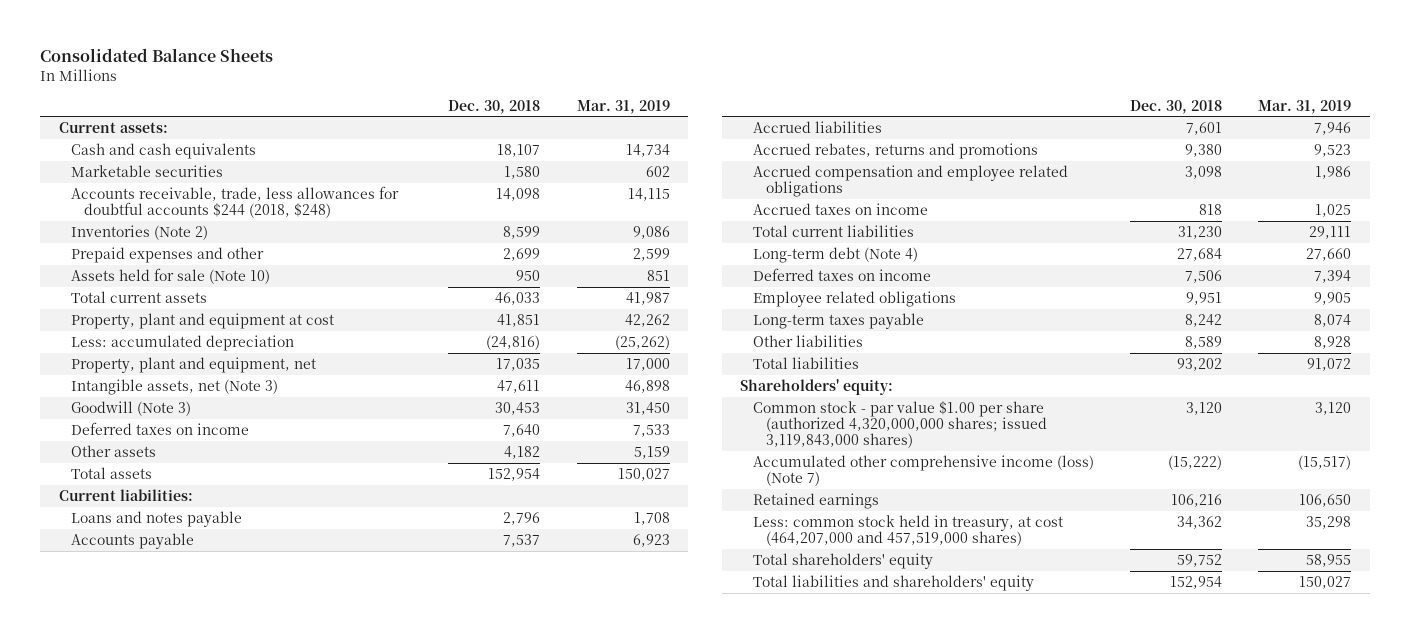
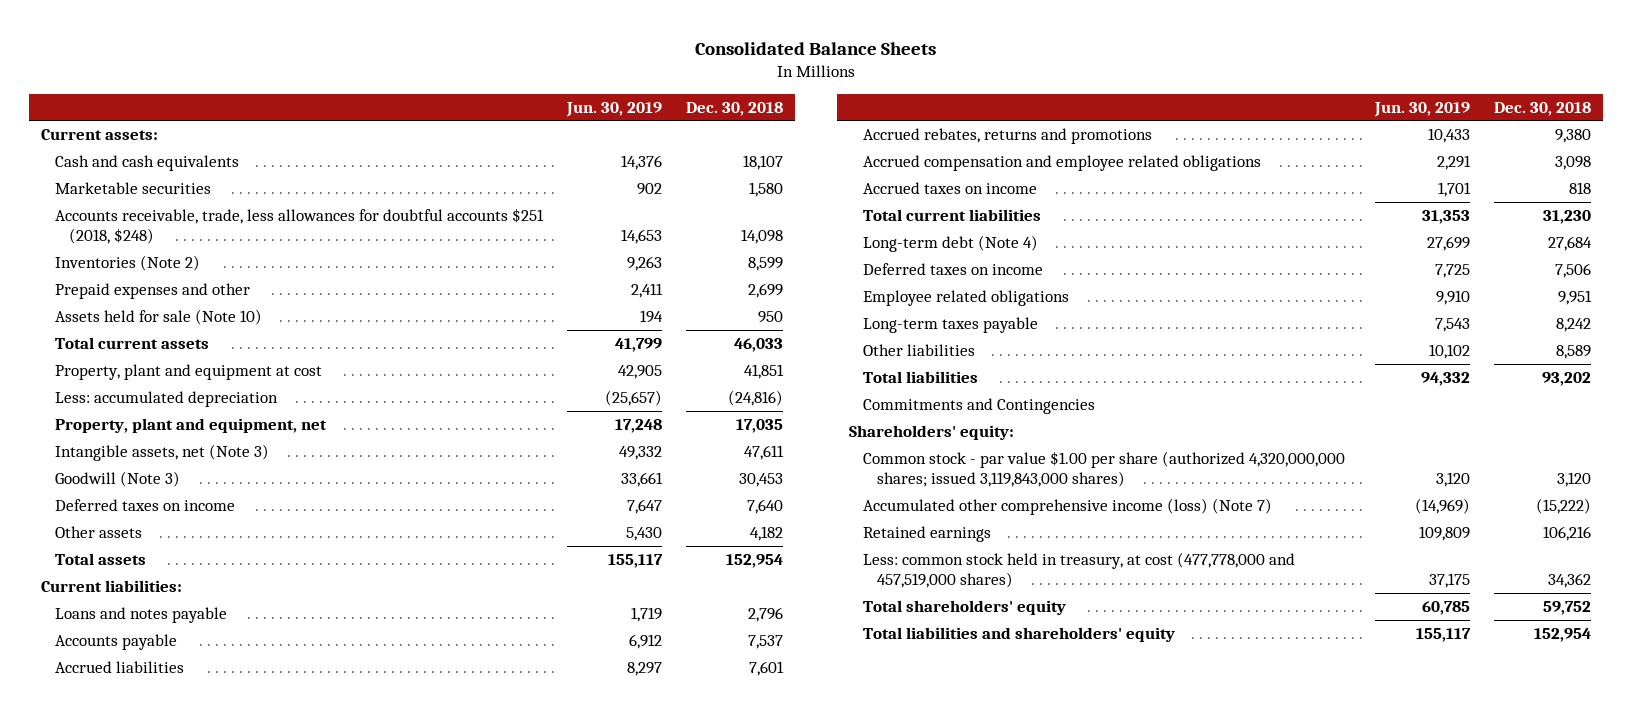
[576,99,670,114] Mar. 31, 2019 -> none
none -> [565,101,662,117] Jun. 30, 2019
[71,185,400,219] Accounts receivable, trade, less allowances for doubtful accounts $244 (2018, $248) -> [54,207,544,244] Accounts receivable, trade, less allowances for doubtful accounts $251 (2018, $248)
none -> [862,397,1095,414] Commitments and Contingencies
[753,514,1064,547] Less: common stock held in treasury, at cost (464,207,000 and 457,519,000 shares) -> [862,551,1295,588] Less: common stock held in treasury, at cost (477,778,000 and 457,519,000 shares)

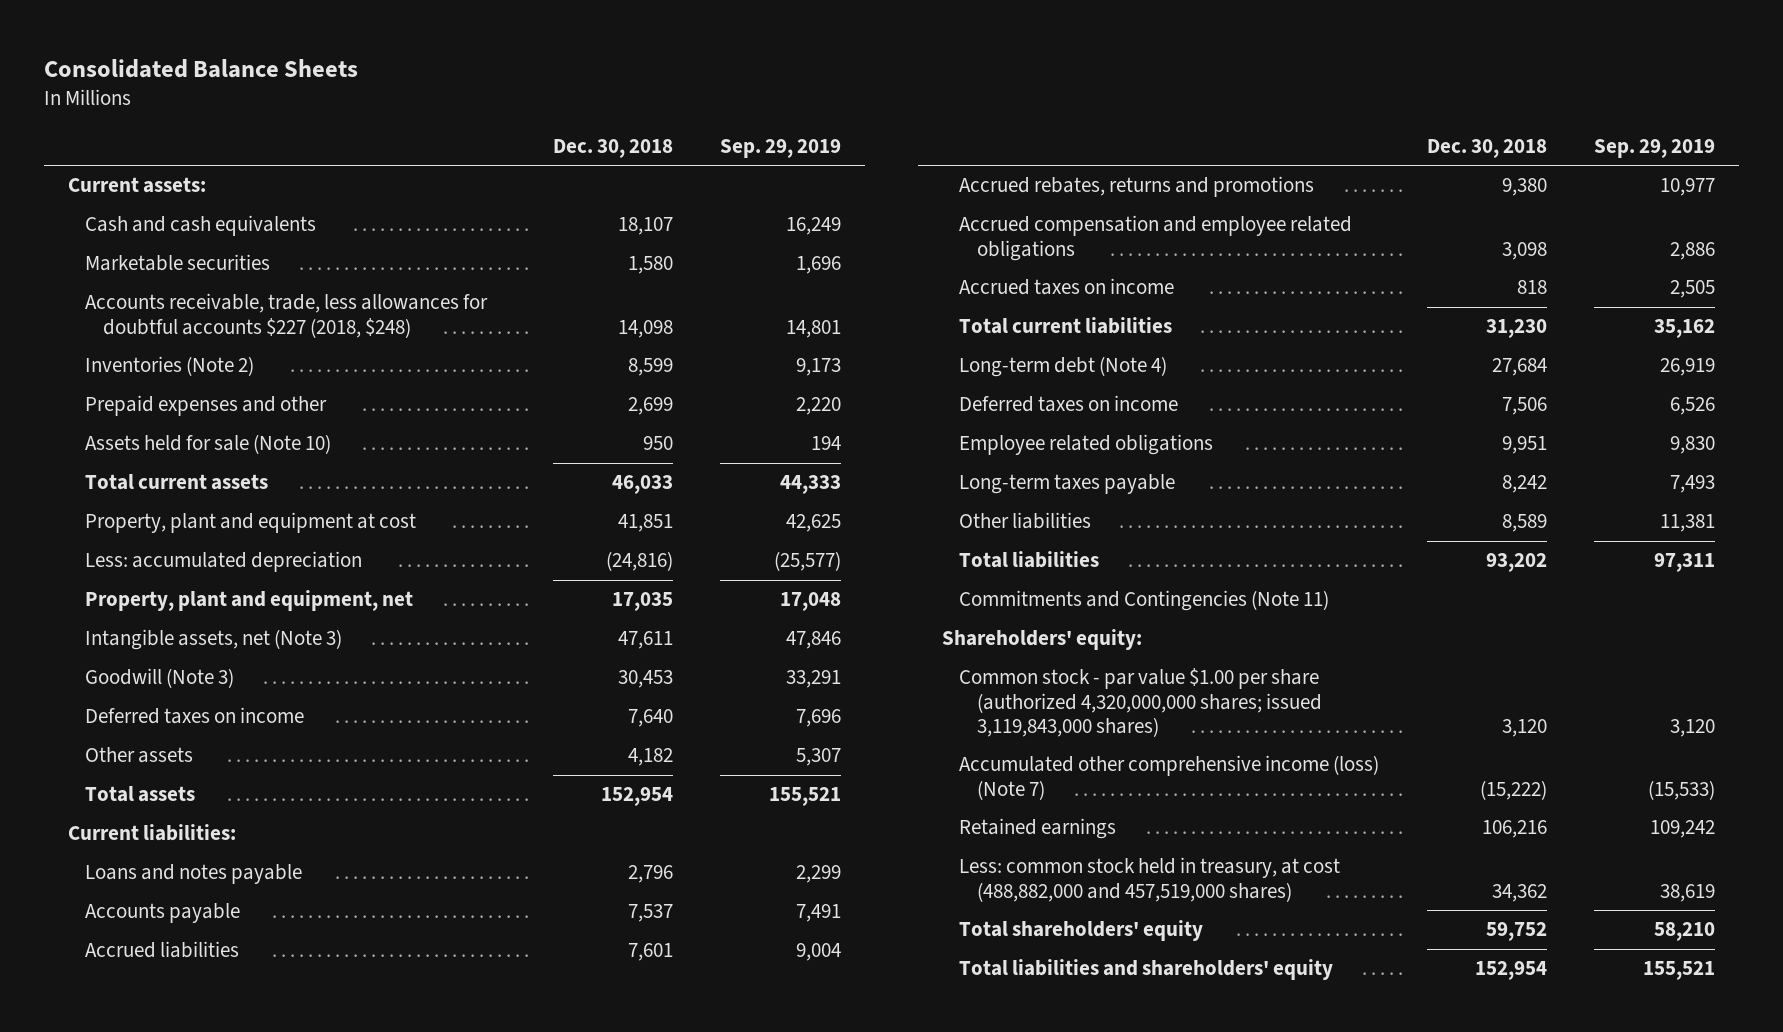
[565,101,662,117] Jun. 30, 2019 -> none
none -> [720,138,842,158] Sep. 29, 2019
[54,207,544,244] Accounts receivable, trade, less allowances for doubtful accounts $251 (2018, $248) -> [85,293,489,338] Accounts receivable, trade, less allowances for doubtful accounts $227 (2018, $248)
[862,397,1095,414] Commitments and Contingencies -> [959,590,1330,612] Commitments and Contingencies (Note 11)
[862,551,1295,588] Less: common stock held in treasury, at cost (477,778,000 and 457,519,000 shares) -> [959,857,1341,902] Less: common stock held in treasury, at cost (488,882,000 and 457,519,000 shares)

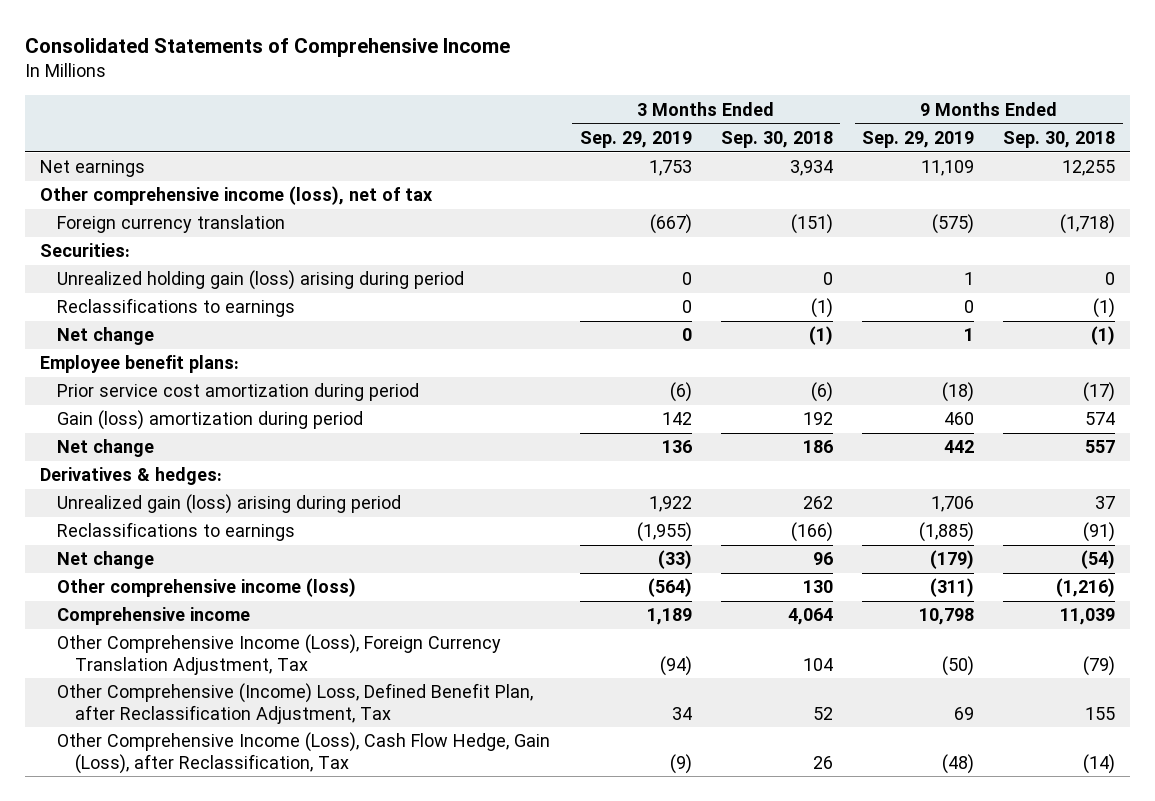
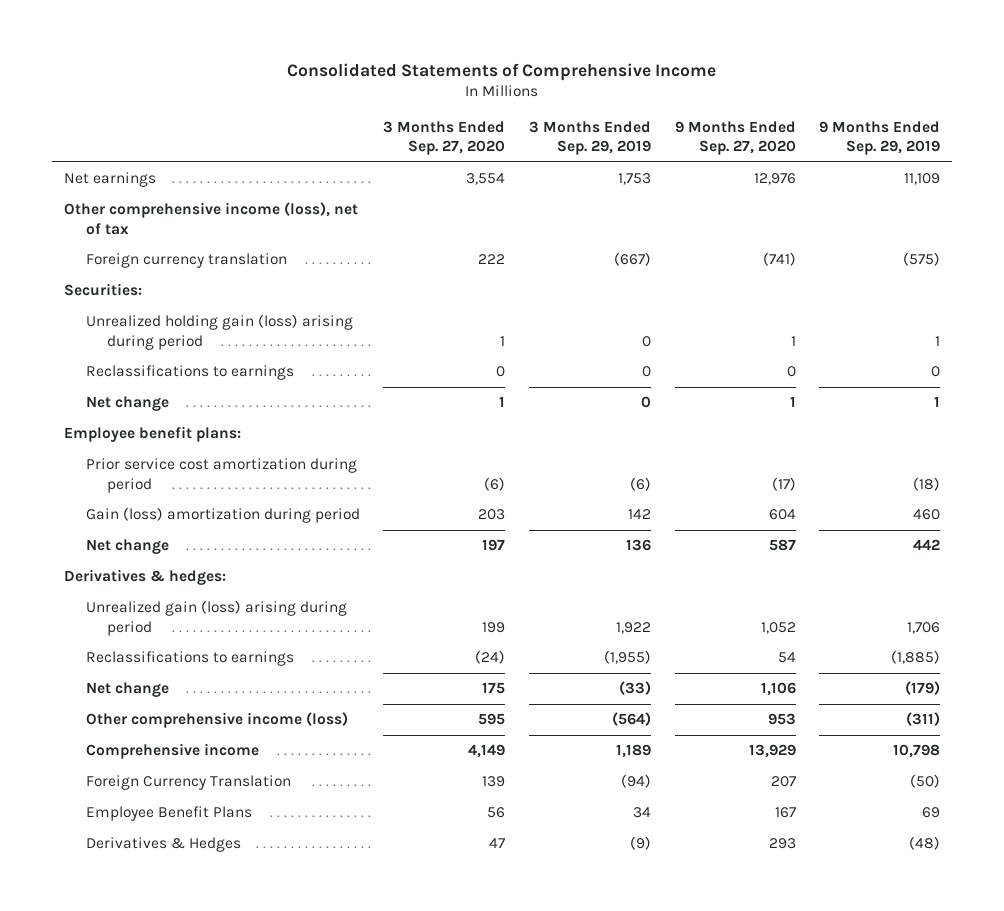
[720,130,833,148] Sep. 30, 2018 -> none
[1003,130,1116,148] Sep. 30, 2018 -> none
none -> [383,120,506,156] 3 Months Ended Sep. 27, 2020
none -> [674,120,796,156] 9 Months Ended Sep. 27, 2020
[57,634,502,675] Other Comprehensive Income (Loss), Foreign Currency Translation Adjustment, Tax -> [85,775,291,791] Foreign Currency Translation
[57,683,534,724] Other Comprehensive (Income) Loss, Defined Benefit Plan, after Reclassification Adjustment, Tax -> [85,806,252,822] Employee Benefit Plans
[57,732,551,774] Other Comprehensive Income (Loss), Cash Flow Hedge, Gain (Loss), after Reclassification, Tax -> [85,837,241,853] Derivatives & Hedges

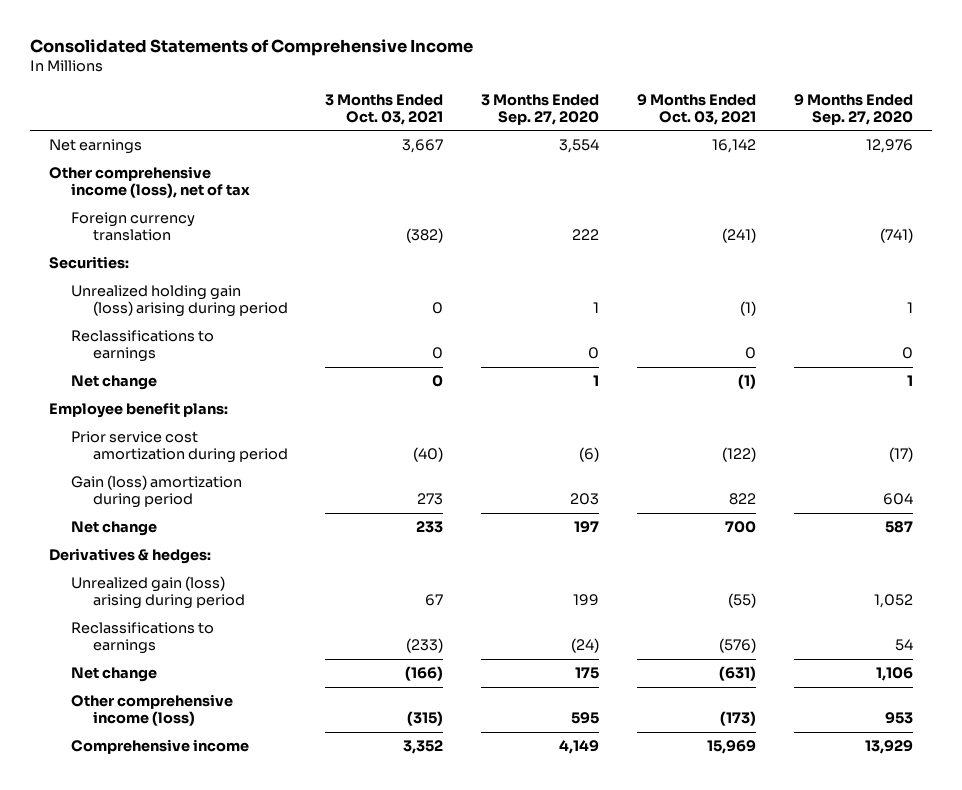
[528,120,651,156] 3 Months Ended Sep. 29, 2019 -> none
[819,120,941,156] 9 Months Ended Sep. 29, 2019 -> none
none -> [325,93,444,125] 3 Months Ended Oct. 03, 2021
none -> [637,93,757,125] 9 Months Ended Oct. 03, 2021
[85,775,291,791] Foreign Currency Translation -> none
[85,806,252,822] Employee Benefit Plans -> none
[85,837,241,853] Derivatives & Hedges -> none

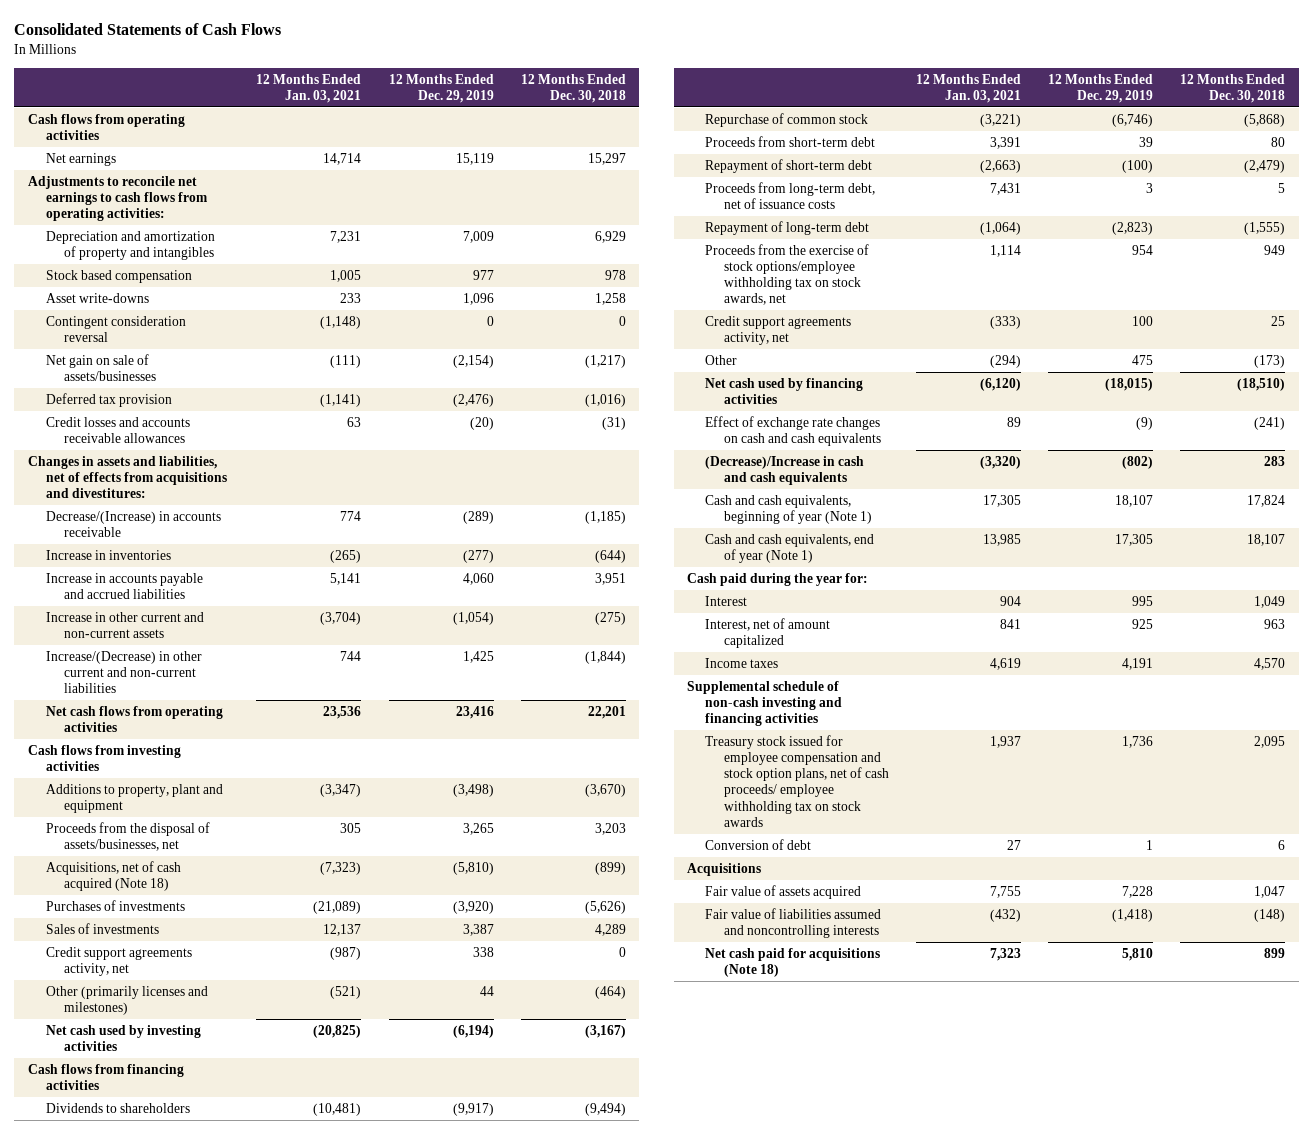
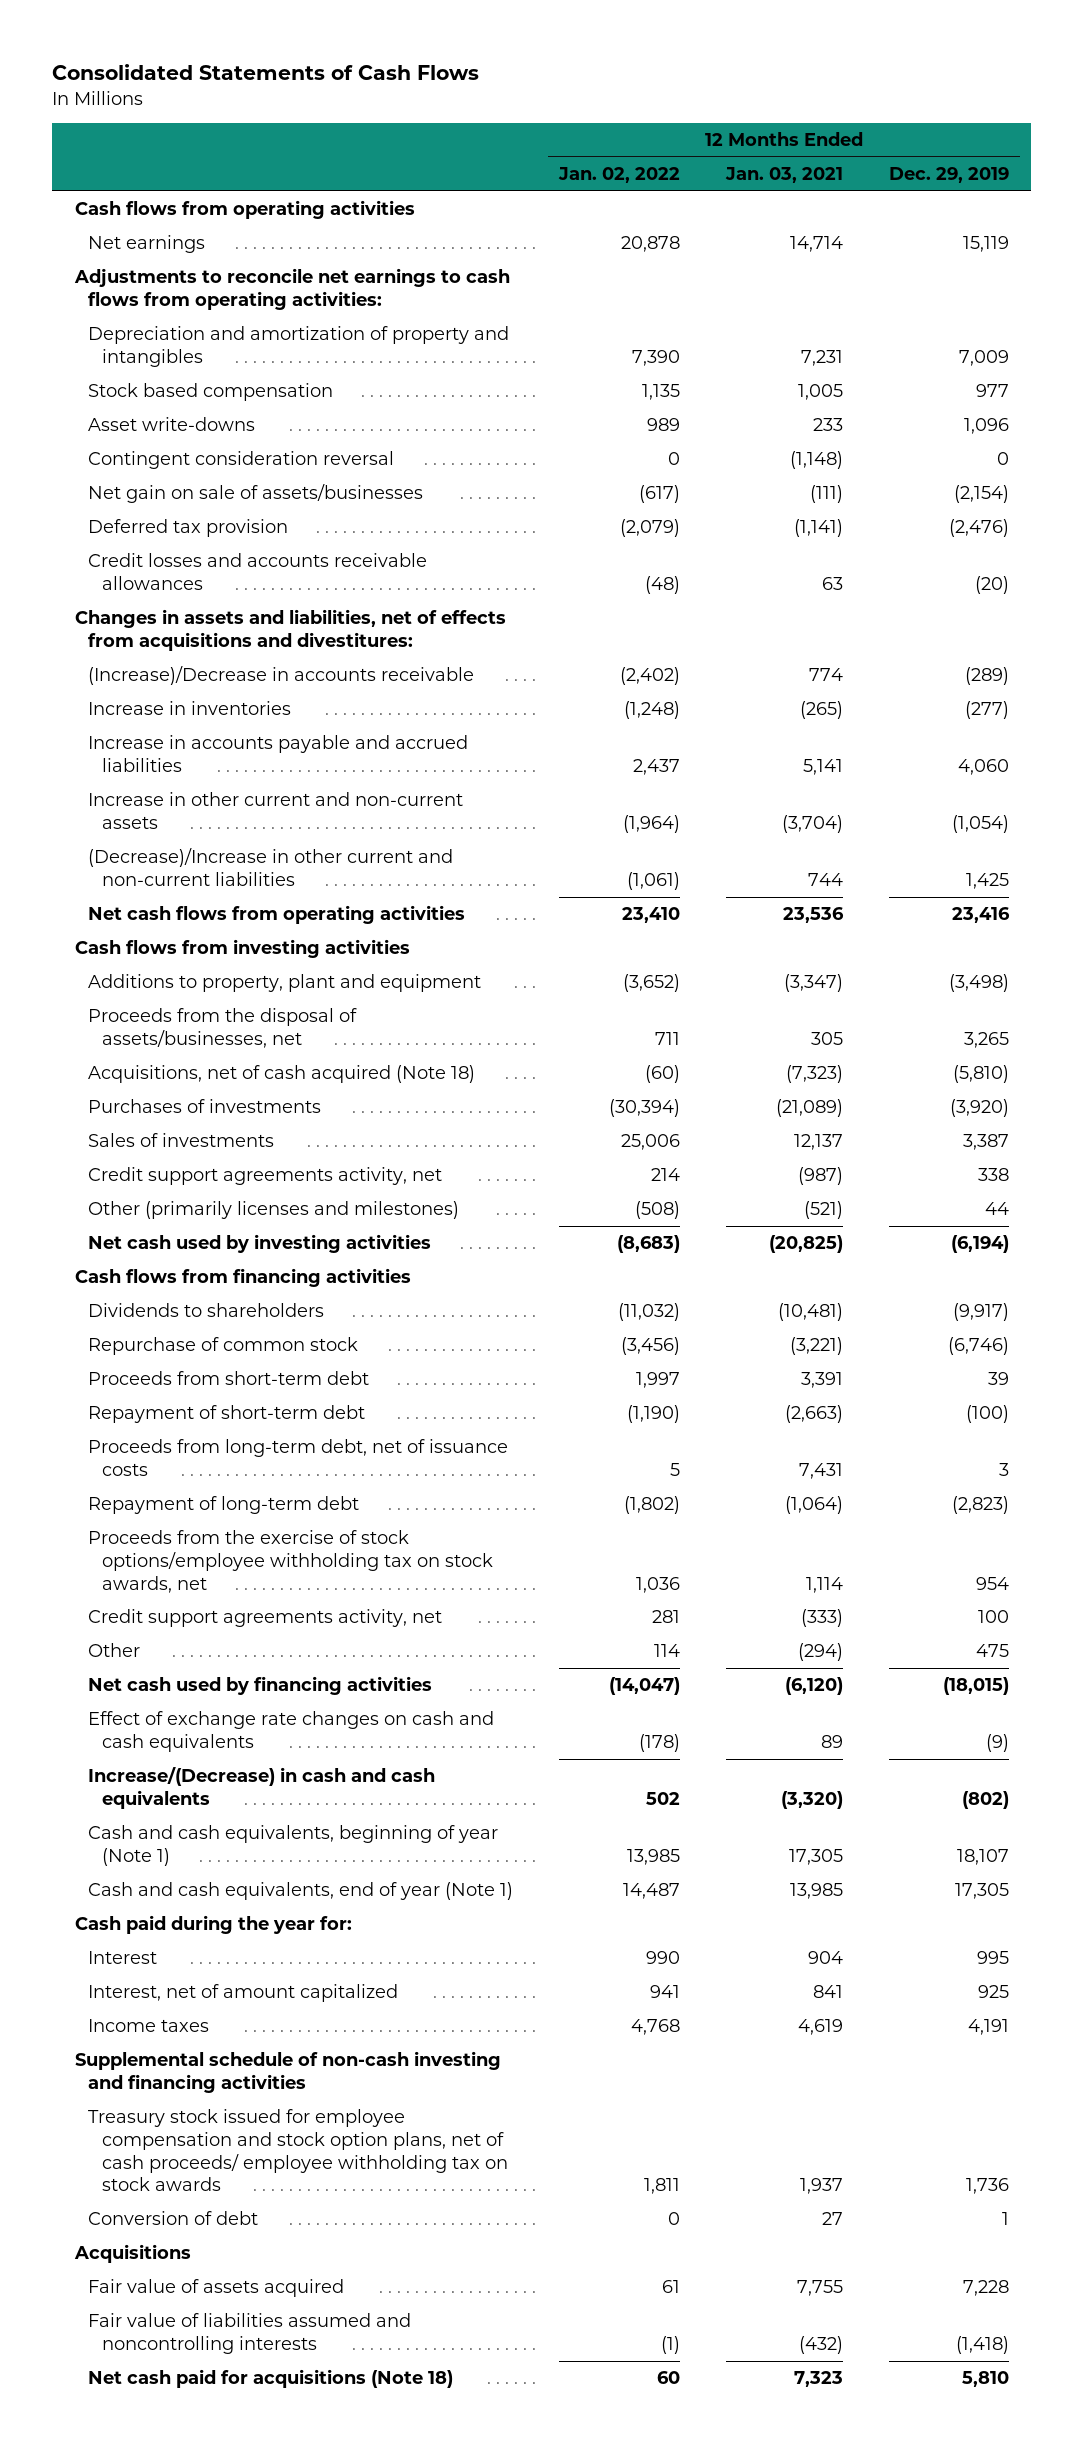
[520,73,626,103] 12 Months Ended Dec. 30, 2018 -> none
none -> [558,167,681,184] Jan. 02, 2022
[45,510,221,538] Decrease/(Increase) in accounts receivable -> [88,666,475,686] (Increase)/Decrease in accounts receivable
[45,650,202,694] Increase/(Decrease) in other current and non-current liabilities -> [88,848,454,886] (Decrease)/Increase in other current and non-current liabilities
[705,455,865,486] (Decrease)/Increase in cash and cash equivalents -> [88,1767,436,1809] Increase/(Decrease) in cash and cash equivalents

